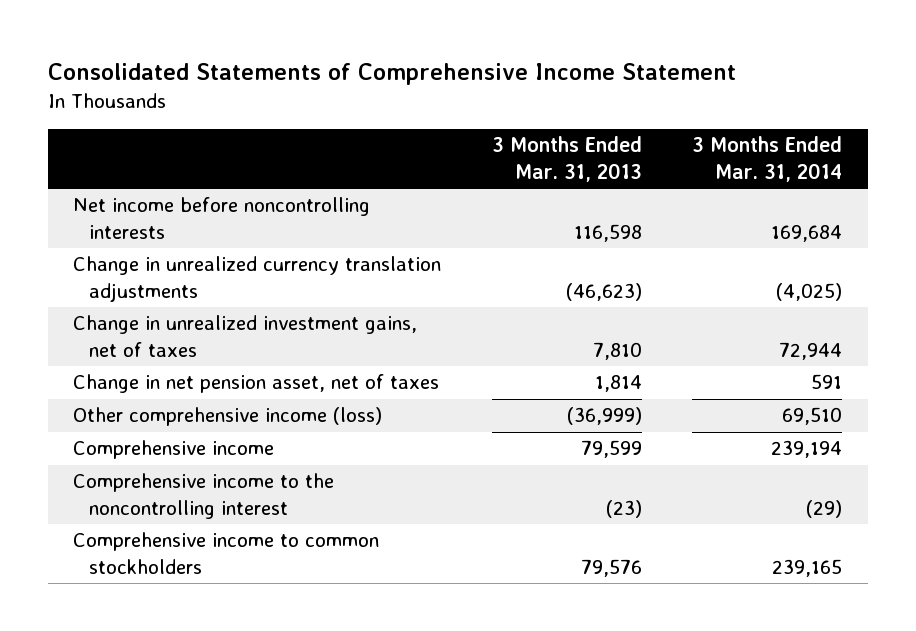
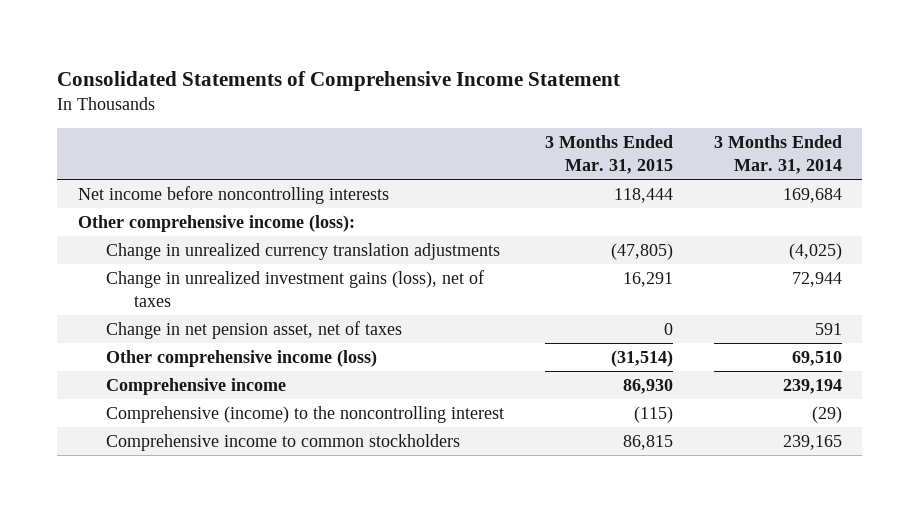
[491,136,642,183] 3 Months Ended Mar. 31, 2013 -> none
none -> [544,135,673,175] 3 Months Ended Mar. 31, 2015
none -> [77,214,355,232] Other comprehensive income (loss):
[73,315,418,358] Change in unrealized investment gains, net of taxes -> [106,269,485,308] Change in unrealized investment gains (loss), net of taxes
[73,473,335,520] Comprehensive income to the noncontrolling interest -> [106,405,505,423] Comprehensive (income) to the noncontrolling interest

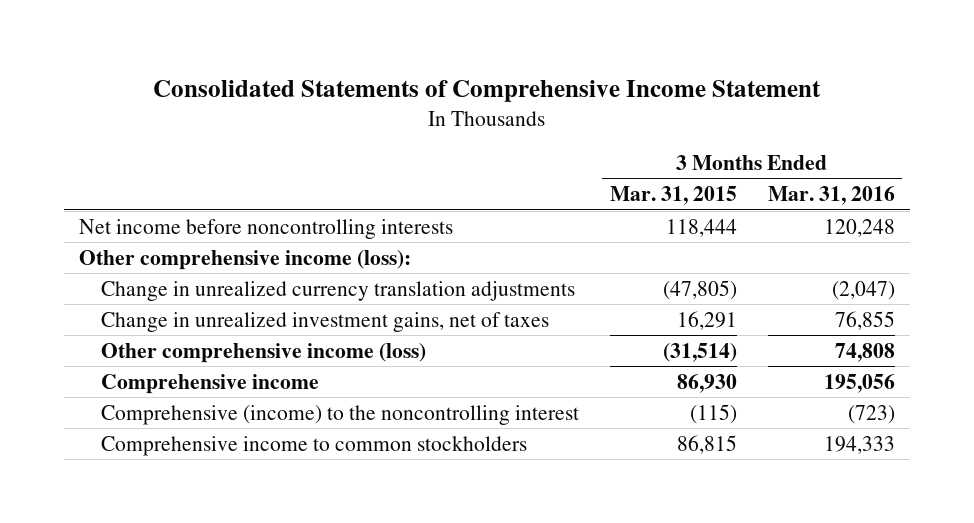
[713,135,842,175] 3 Months Ended Mar. 31, 2014 -> none
none -> [767,186,895,206] Mar. 31, 2016
[106,320,403,339] Change in net pension asset, net of taxes -> none
[106,269,485,308] Change in unrealized investment gains (loss), net of taxes -> [100,311,549,332] Change in unrealized investment gains, net of taxes

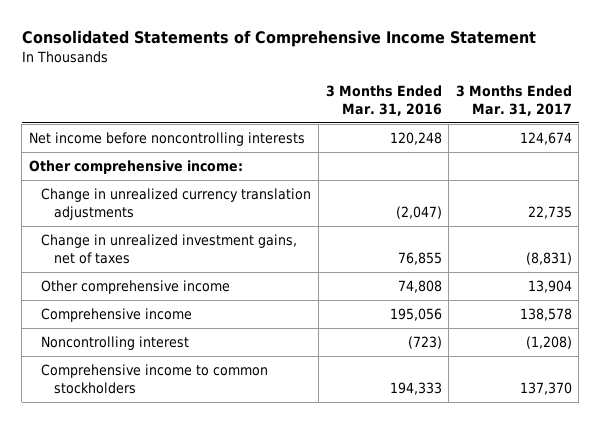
[609,186,737,206] Mar. 31, 2015 -> none
none -> [455,84,572,116] 3 Months Ended Mar. 31, 2017
[79,249,412,270] Other comprehensive income (loss): -> [28,160,243,175] Other comprehensive income:
[100,342,426,363] Other comprehensive income (loss) -> [41,280,231,295] Other comprehensive income
[100,404,579,425] Comprehensive (income) to the noncontrolling interest -> [41,336,190,351] Noncontrolling interest

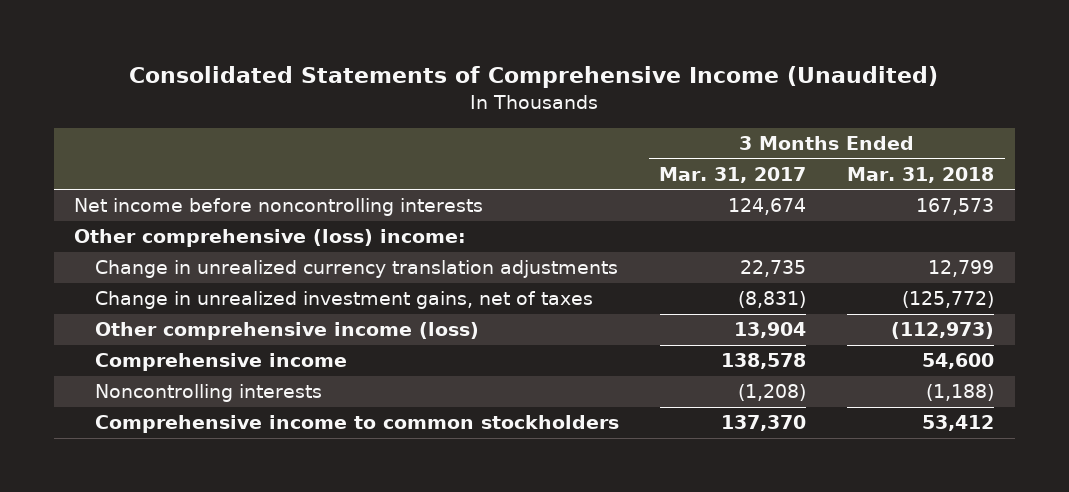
[21,30,536,48] Consolidated Statements of Comprehensive Income Statement -> [129,66,939,89] Consolidated Statements of Comprehensive Income (Unaudited)
[325,84,442,116] 3 Months Ended Mar. 31, 2016 -> none
none -> [847,166,995,183] Mar. 31, 2018
[28,160,243,175] Other comprehensive income: -> [74,229,467,248] Other comprehensive (loss) income:
[41,280,231,295] Other comprehensive income -> [94,322,479,341] Other comprehensive income (loss)
[41,336,190,351] Noncontrolling interest -> [94,384,322,403] Noncontrolling interests

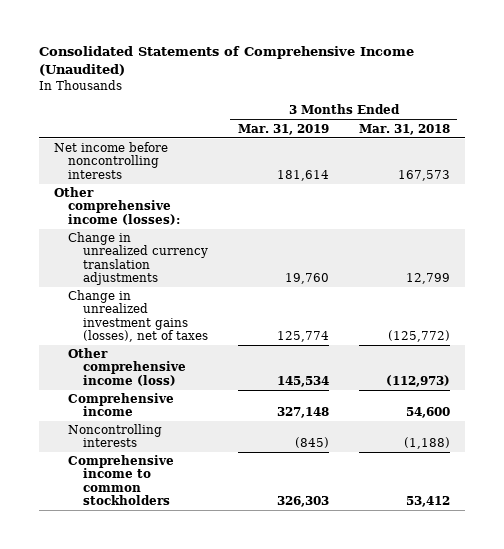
[659,166,807,183] Mar. 31, 2017 -> none
none -> [237,123,329,135] Mar. 31, 2019
[74,229,467,248] Other comprehensive (loss) income: -> [53,187,181,225] Other comprehensive income (losses):
[94,291,593,310] Change in unrealized investment gains, net of taxes -> [68,290,208,342] Change in unrealized investment gains (losses), net of taxes

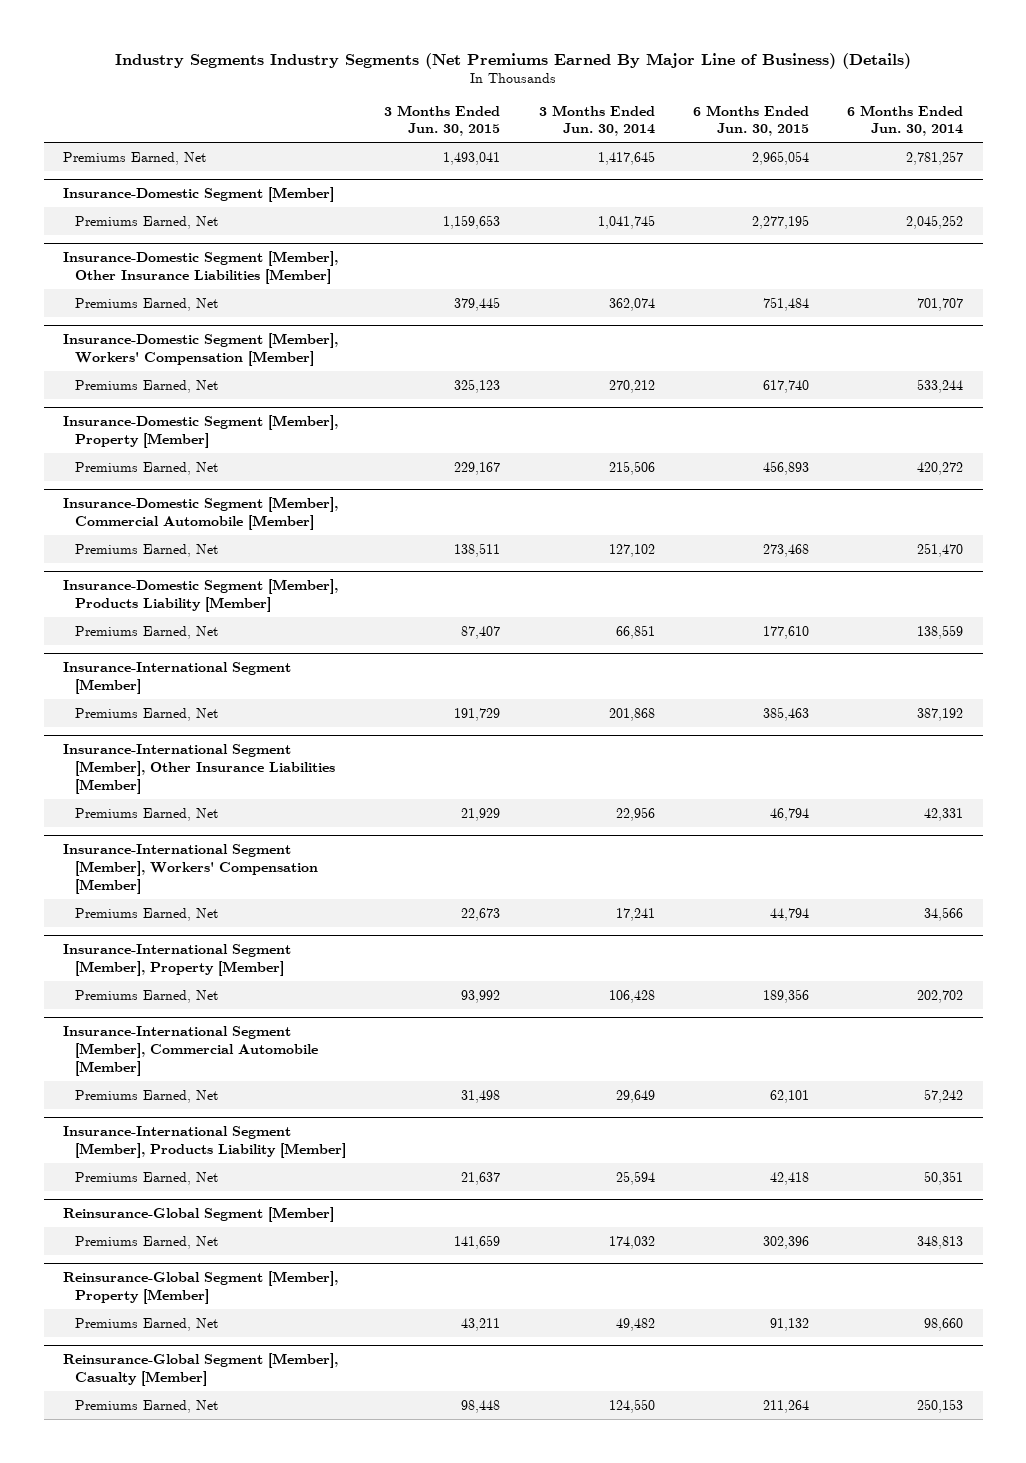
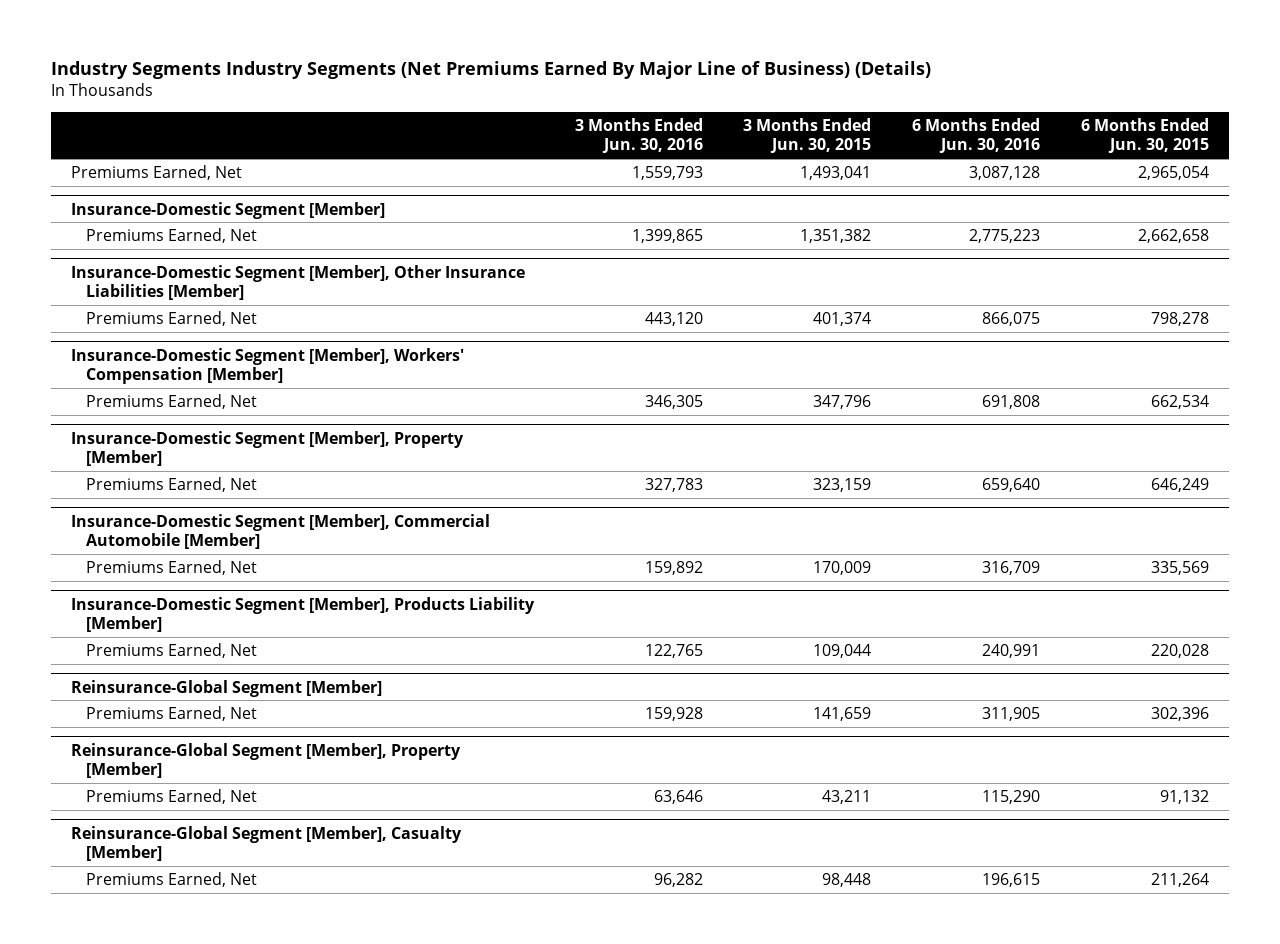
[538,104,655,137] 3 Months Ended Jun. 30, 2014 -> none
[847,104,964,137] 6 Months Ended Jun. 30, 2014 -> none
none -> [574,118,703,154] 3 Months Ended Jun. 30, 2016
none -> [912,118,1041,154] 6 Months Ended Jun. 30, 2016
[443,214,501,229] 1,159,653 -> [800,229,872,244] 1,351,382
[751,214,809,229] 2,277,195 -> [1137,229,1209,244] 2,662,658
[454,296,501,311] 379,445 -> [813,312,872,327] 401,374
[762,296,809,311] 751,484 -> [1150,312,1209,327] 798,278
[454,378,501,393] 325,123 -> [813,395,872,410] 347,796
[762,379,809,393] 617,740 -> [1150,395,1209,410] 662,534
[454,461,501,475] 229,167 -> [813,478,872,493] 323,159
[762,460,809,475] 456,893 -> [1150,478,1209,493] 646,249
[454,542,501,557] 138,511 -> [813,561,872,576] 170,009
[762,543,809,557] 273,468 -> [1150,561,1209,576] 335,569
[62,662,291,694] Insurance-International Segment [Member] -> none
[74,707,218,721] Premiums Earned, Net -> none
[62,744,335,794] Insurance-International Segment [Member], Other Insurance Liabilities [Member] -> none
[74,807,218,821] Premiums Earned, Net -> none
[62,844,318,894] Insurance-International Segment [Member], Workers' Compensation [Member] -> none
[74,907,218,921] Premiums Earned, Net -> none
[62,944,291,976] Insurance-International Segment [Member], Property [Member] -> none
[74,989,218,1003] Premiums Earned, Net -> none
[62,1026,318,1076] Insurance-International Segment [Member], Commercial Automobile [Member] -> none
[74,1089,218,1103] Premiums Earned, Net -> none
[62,1126,346,1158] Insurance-International Segment [Member], Products Liability [Member] -> none
[74,1171,218,1185] Premiums Earned, Net -> none
[461,625,501,639] 87,407 -> [813,644,872,659] 109,044
[762,625,809,639] 177,610 -> [1150,644,1209,659] 220,028

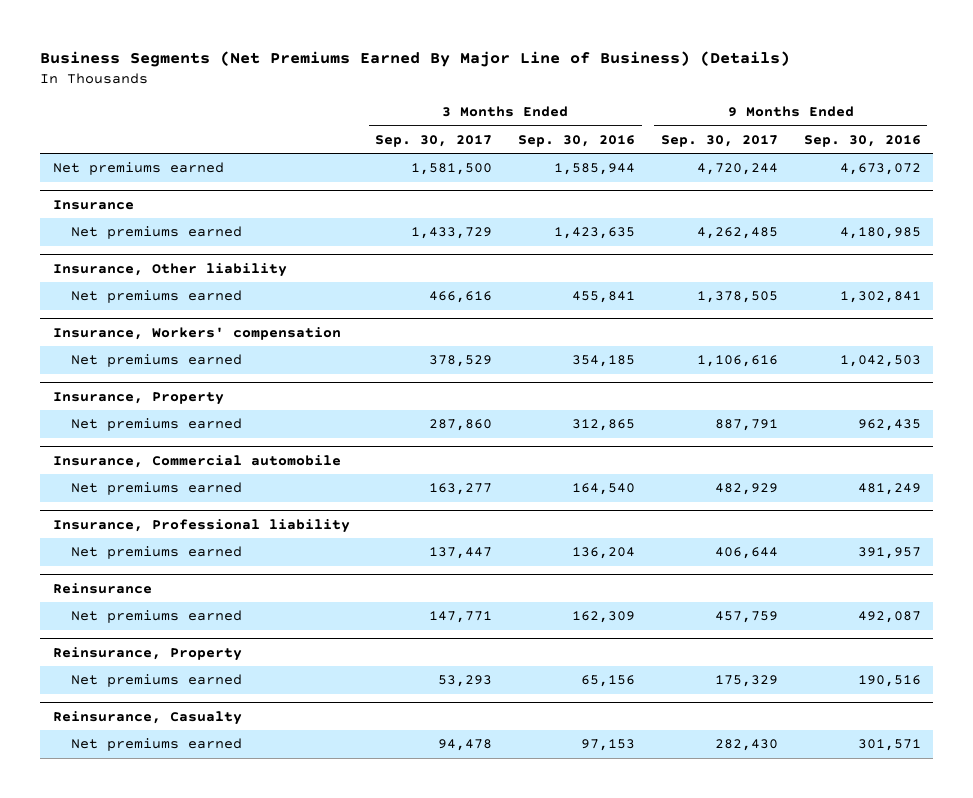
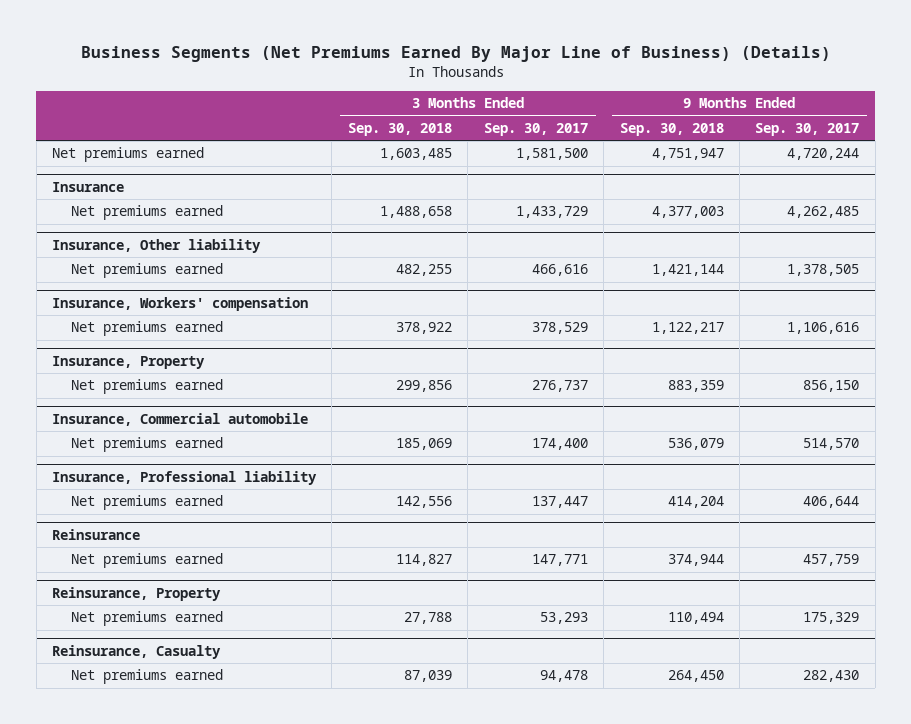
[518,134,636,147] Sep. 30, 2016 -> none
[803,134,921,147] Sep. 30, 2016 -> none
none -> [347,123,452,137] Sep. 30, 2018
none -> [619,123,724,137] Sep. 30, 2018
[429,419,493,432] 287,860 -> [531,380,588,393] 276,737
[714,419,778,432] 887,791 -> [803,380,860,393] 856,150
[429,483,493,496] 163,277 -> [531,438,588,451] 174,400
[714,483,778,496] 482,929 -> [803,438,860,451] 514,570

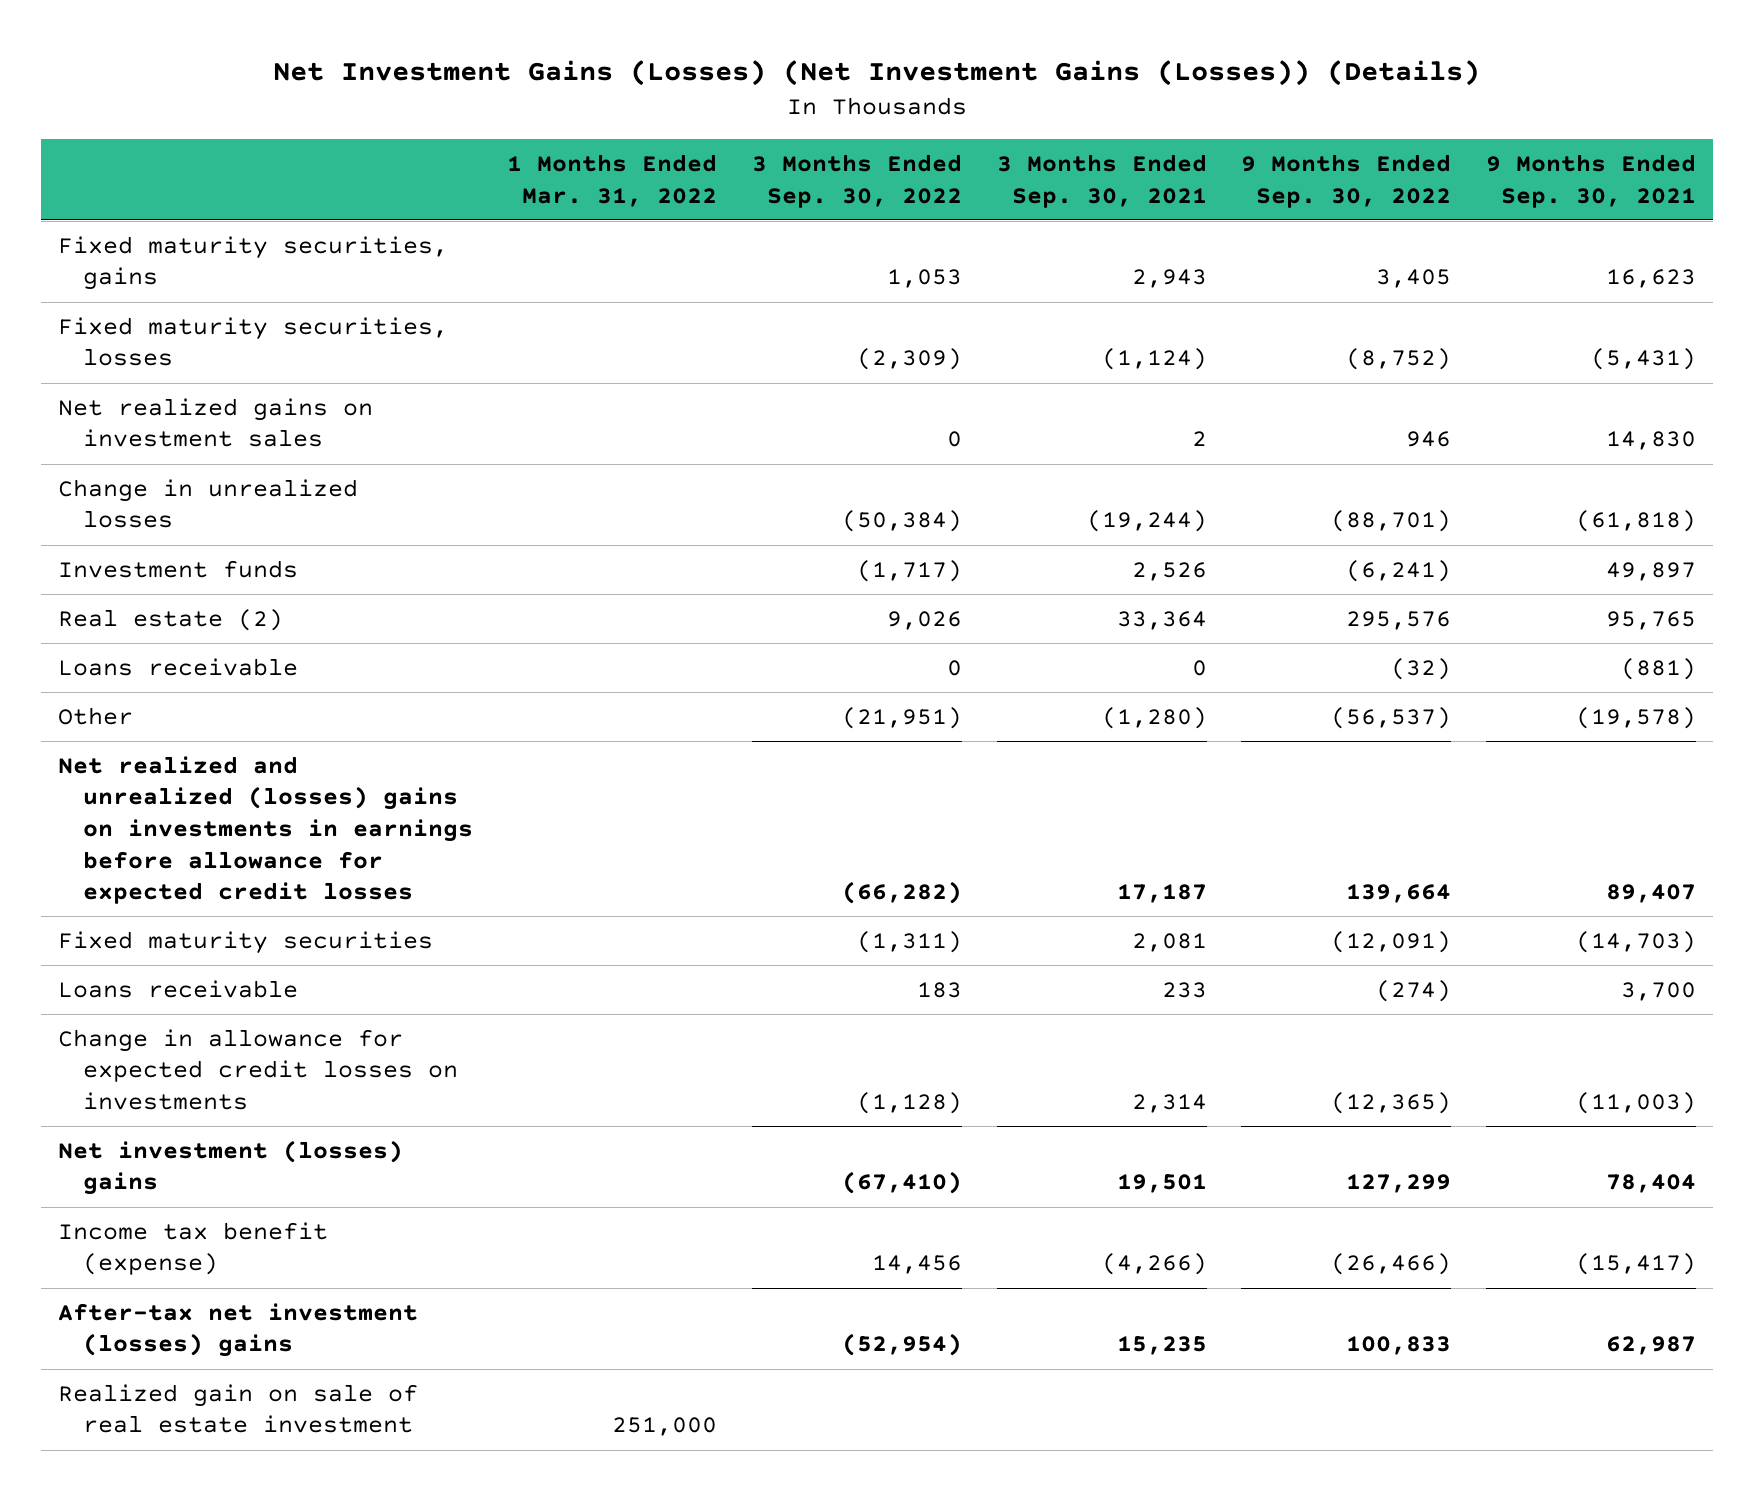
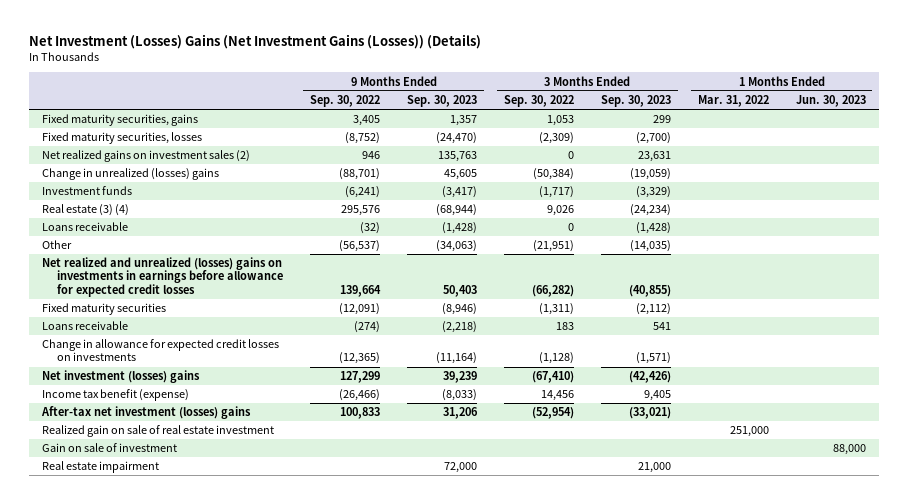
[272,59,1480,86] Net Investment Gains (Losses) (Net Investment Gains (Losses)) (Details) -> [29,34,482,50] Net Investment (Losses) Gains (Net Investment Gains (Losses)) (Details)
[996,154,1207,208] 3 Months Ended Sep. 30, 2021 -> none
[1485,154,1696,208] 9 Months Ended Sep. 30, 2021 -> none
none -> [407,95,478,108] Sep. 30, 2023
none -> [600,95,671,108] Sep. 30, 2023
none -> [795,95,866,108] Jun. 30, 2023
[58,397,374,448] Net realized gains on investment sales -> [42,150,251,163] Net realized gains on investment sales (2)
[58,478,359,529] Change in unrealized losses -> [42,168,220,181] Change in unrealized (losses) gains
[58,608,284,631] Real estate (2) -> [42,204,130,217] Real estate (3) (4)
none -> [42,443,178,453] Gain on sale of investment
none -> [42,461,160,474] Real estate impairment

